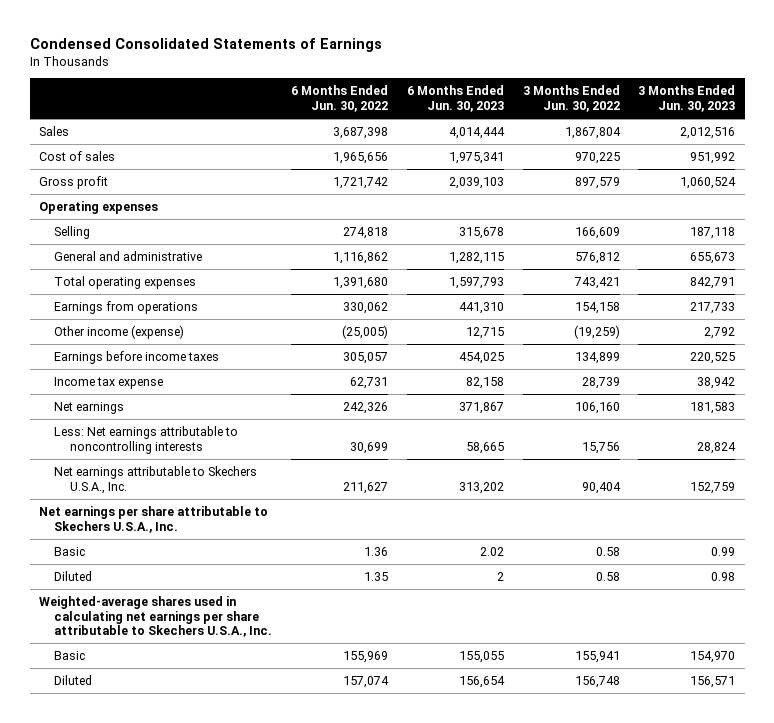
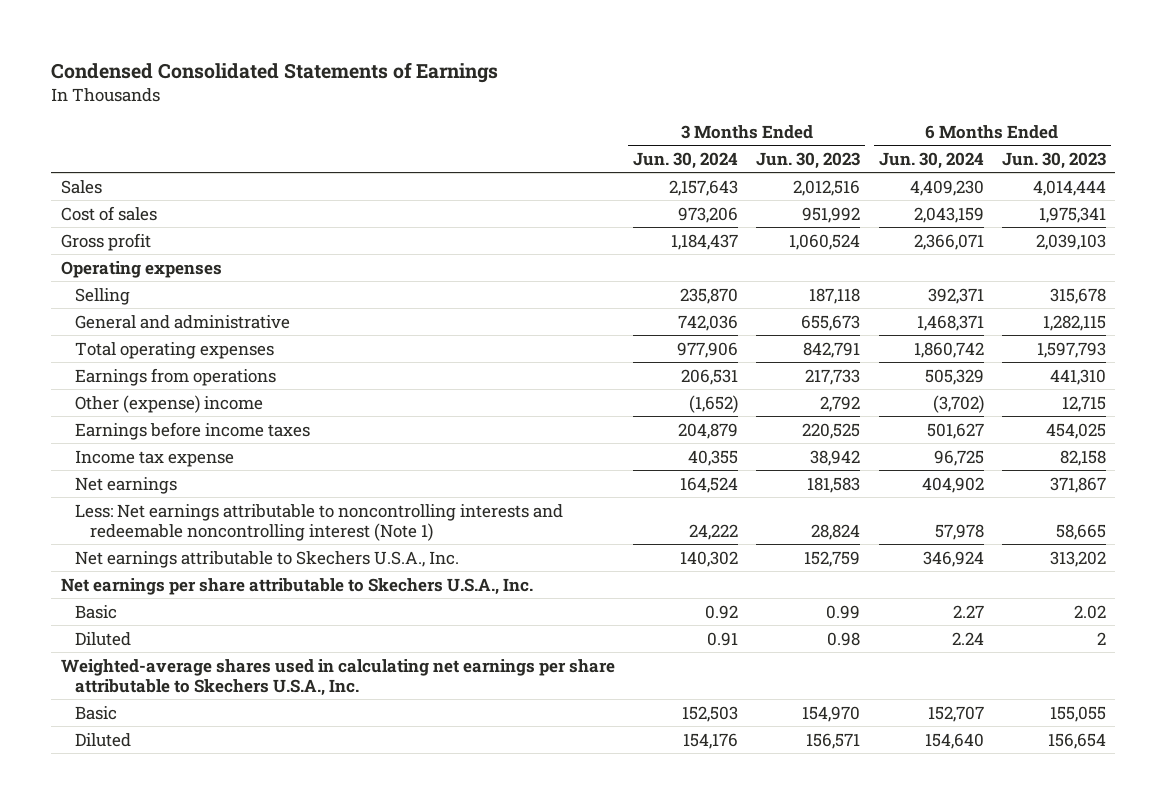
[291,85,389,113] 6 Months Ended Jun. 30, 2022 -> none
[522,85,620,113] 3 Months Ended Jun. 30, 2022 -> none
none -> [632,151,738,169] Jun. 30, 2024
none -> [878,151,984,169] Jun. 30, 2024
[54,324,185,339] Other income (expense) -> [75,394,264,413] Other (expense) income
[54,425,239,454] Less: Net earnings attributable to noncontrolling interests -> [75,503,564,541] Less: Net earnings attributable to noncontrolling interests and redeemable noncontrolling interest (Note 1)

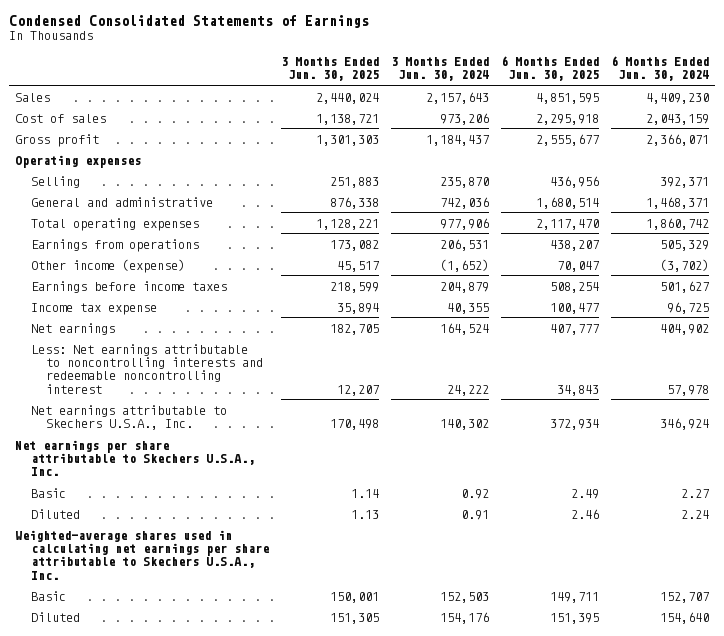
[756,151,861,169] Jun. 30, 2023 -> none
[1002,151,1107,169] Jun. 30, 2023 -> none
none -> [280,57,379,82] 3 Months Ended Jun. 30, 2025
none -> [500,56,599,82] 6 Months Ended Jun. 30, 2025
[75,394,264,413] Other (expense) income -> [30,258,185,273] Other income (expense)
[75,503,564,541] Less: Net earnings attributable to noncontrolling interests and redeemable noncontrolling interest (Note 1) -> [30,343,263,394] Less: Net earnings attributable to noncontrolling interests and redeemable noncontrolling interest

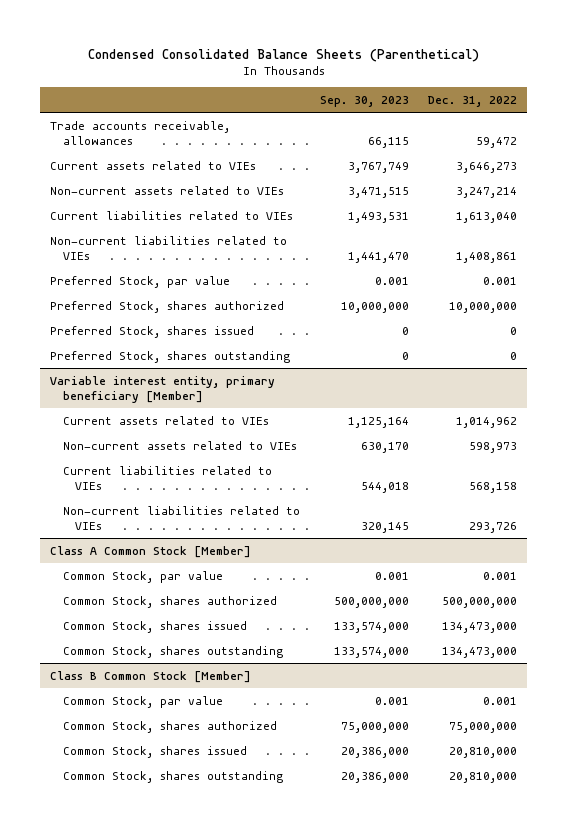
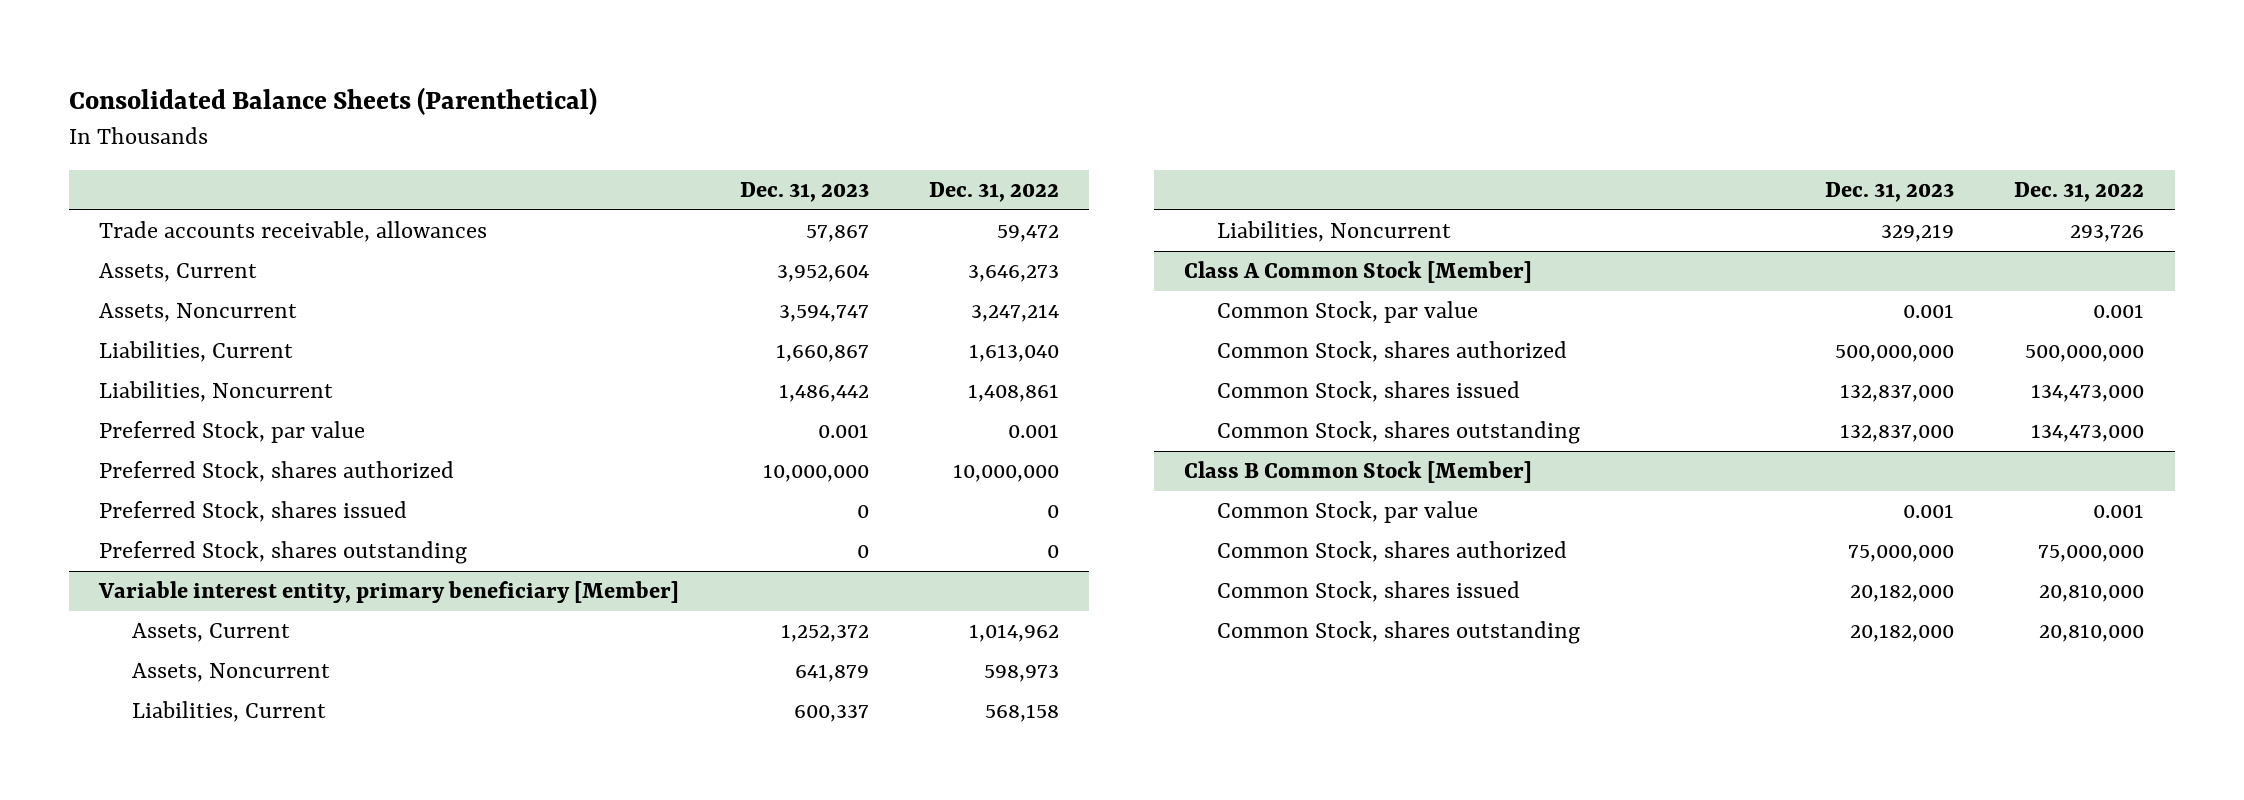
[87,49,479,63] Condensed Consolidated Balance Sheets (Parenthetical) -> [69,87,598,116] Consolidated Balance Sheets (Parenthetical)
[319,95,409,107] Sep. 30, 2023 -> none
none -> [739,182,869,203] Dec. 31, 2023
[50,160,257,170] Current assets related to VIEs -> [99,263,258,283] Assets, Current
[50,185,285,195] Non-current assets related to VIEs -> [99,303,298,323] Assets, Noncurrent
[50,210,294,220] Current liabilities related to VIEs -> [99,341,294,363] Liabilities, Current
[50,235,288,261] Non-current liabilities related to VIEs -> [99,381,334,403] Liabilities, Noncurrent
[62,415,269,425] Current assets related to VIEs -> [132,623,291,643] Assets, Current
[62,440,297,450] Non-current assets related to VIEs -> [132,663,331,683] Assets, Noncurrent
[62,465,272,491] Current liabilities related to VIEs -> [132,701,327,723] Liabilities, Current
[62,505,300,531] Non-current liabilities related to VIEs -> [1217,221,1452,243] Liabilities, Noncurrent

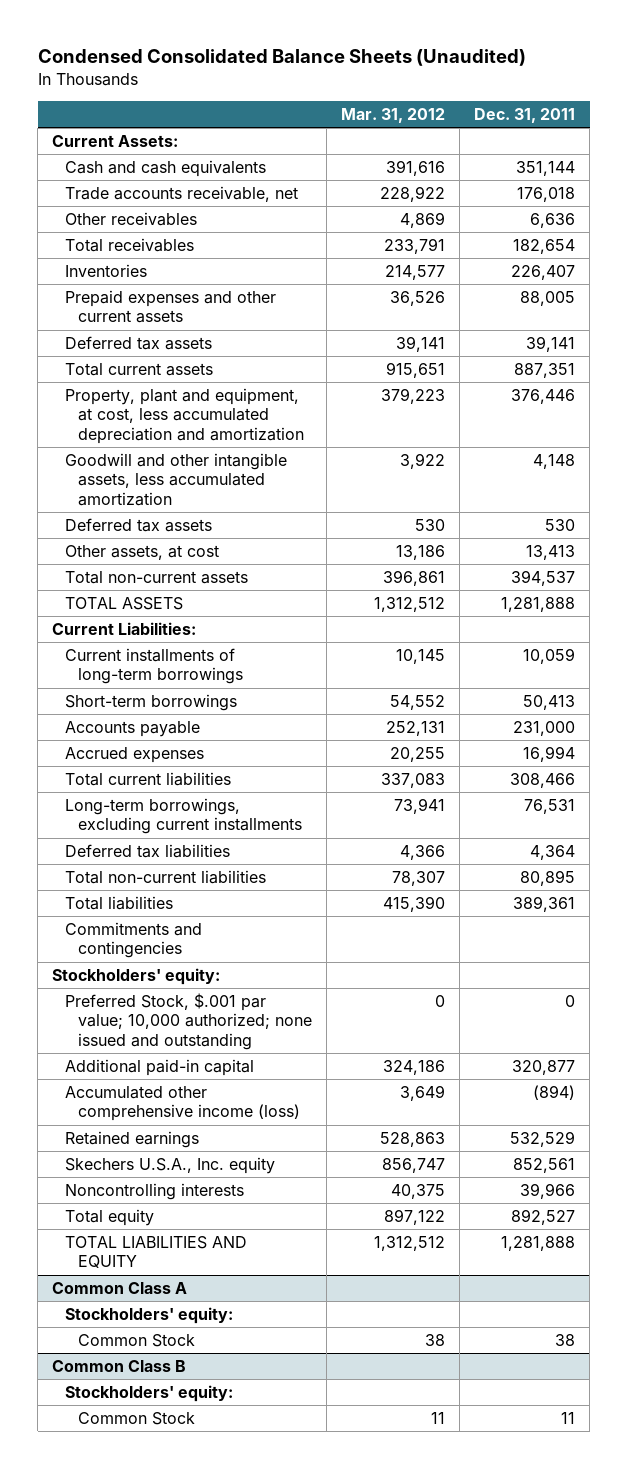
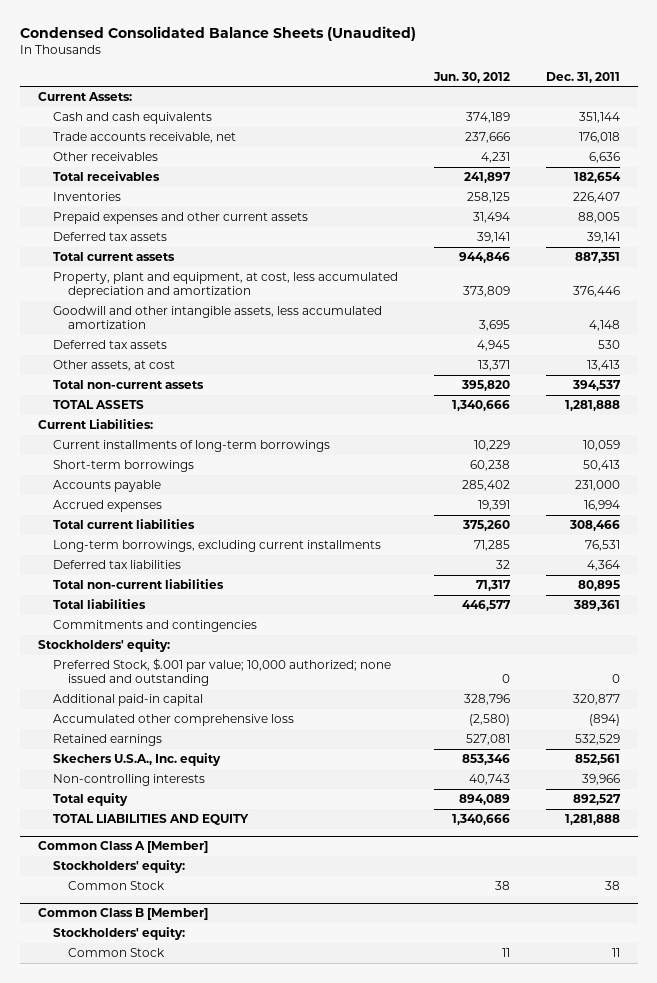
[341,107,446,123] Mar. 31, 2012 -> none
none -> [432,71,510,83] Jun. 30, 2012
[65,1086,300,1122] Accumulated other comprehensive income (loss) -> [52,714,294,727] Accumulated other comprehensive loss
[65,1183,245,1201] Noncontrolling interests -> [52,774,205,787] Non-controlling interests
[52,1282,188,1295] Common Class A -> [37,841,208,854] Common Class A [Member]
[52,1360,187,1373] Common Class B -> [37,908,208,921] Common Class B [Member]

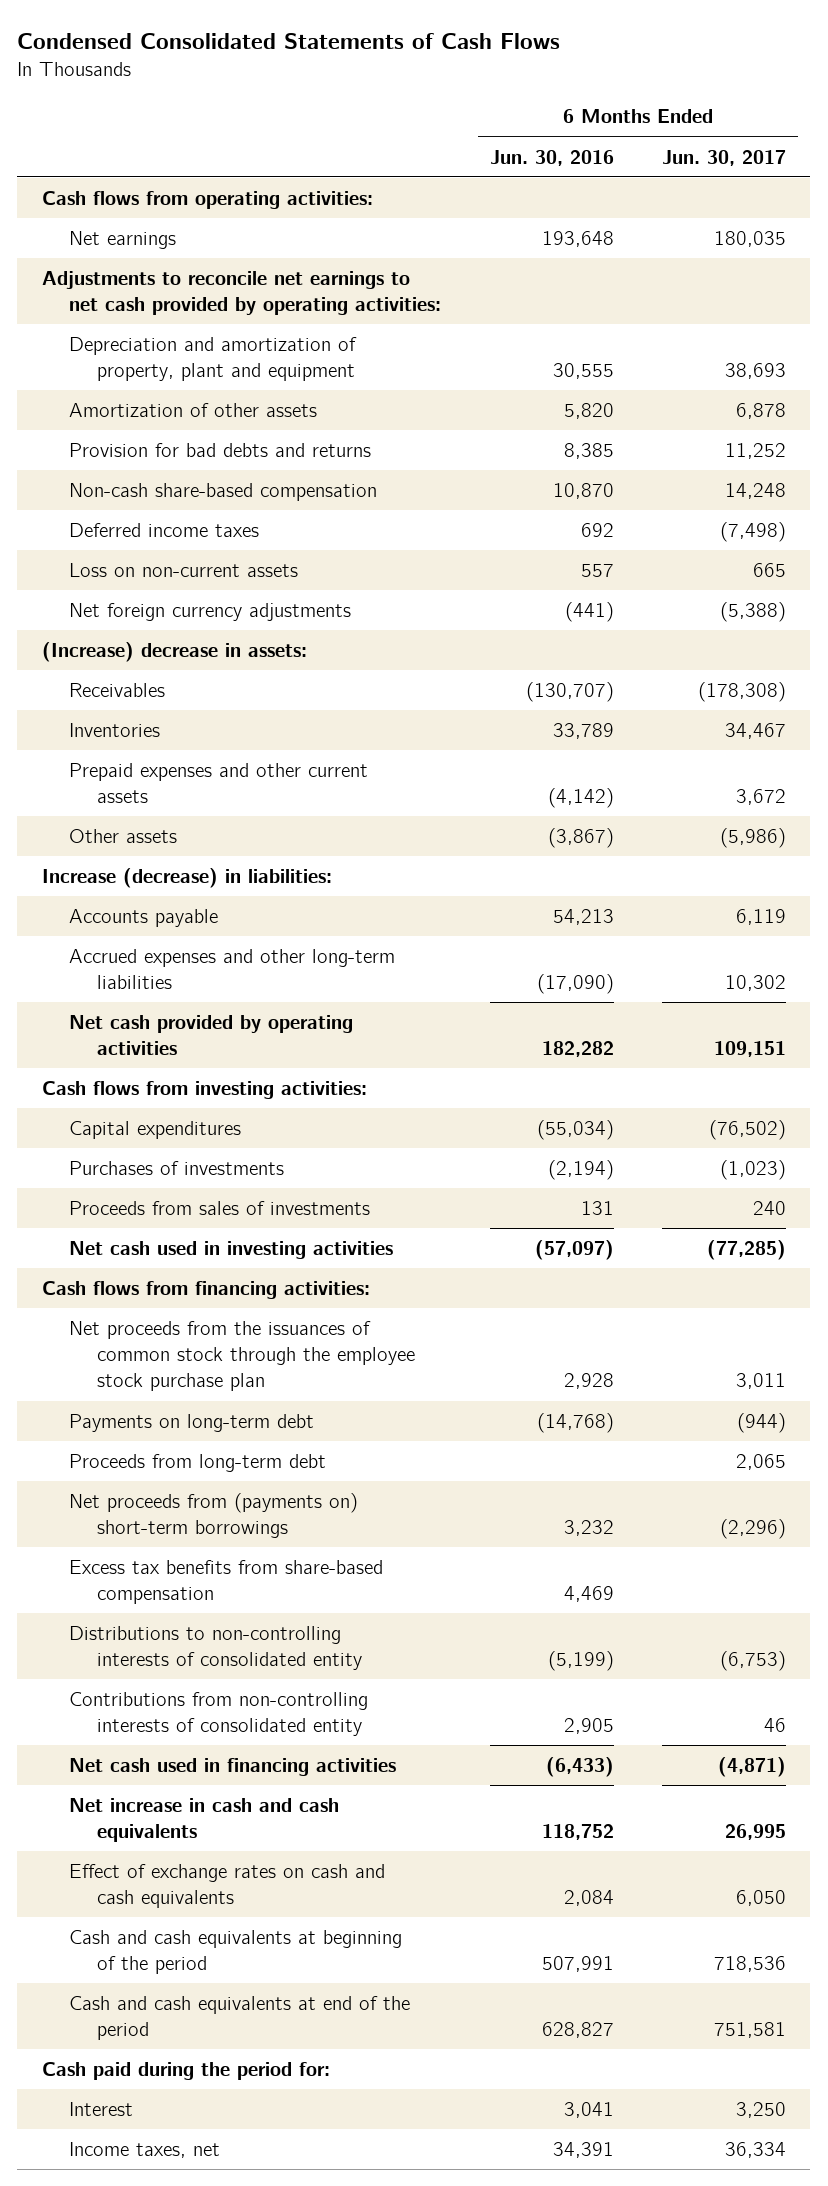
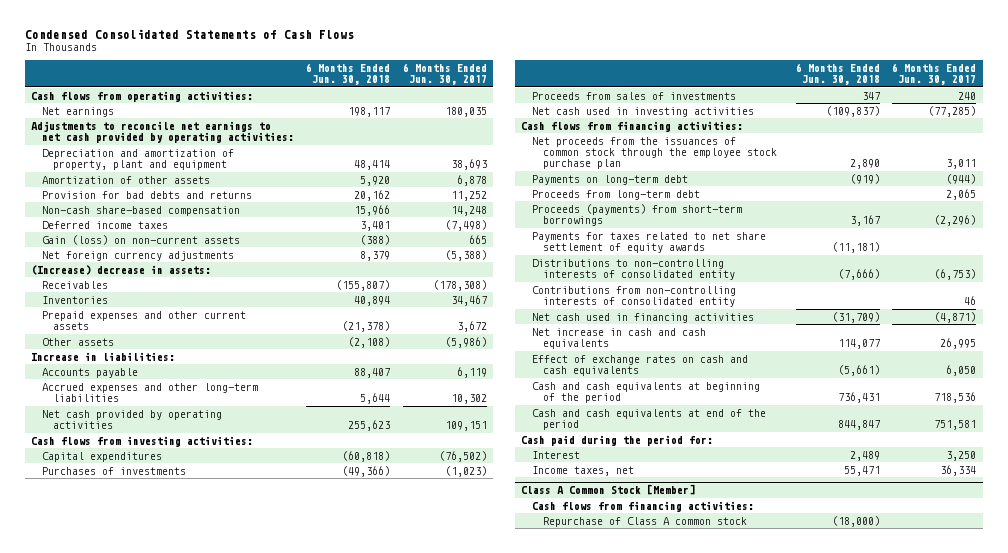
[489,149,614,166] Jun. 30, 2016 -> none
none -> [306,62,391,85] 6 Months Ended Jun. 30, 2018
[69,563,299,578] Loss on non-current assets -> [42,234,241,245] Gain (loss) on non-current assets
[41,868,332,889] Increase (decrease) in liabilities: -> [31,351,176,361] Increase in liabilities:
[69,1560,384,1605] Excess tax benefits from share-based compensation -> none
[69,1493,359,1539] Net proceeds from (payments on) short-term borrowings -> [531,203,742,227] Proceeds (payments) from short-term borrowings
none -> [531,231,766,254] Payments for taxes related to net share settlement of equity awards
none -> [521,484,696,496] Class A Common Stock [Member]
none -> [531,500,754,512] Cash flows from financing activities:
none -> [542,516,747,527] Repurchase of Class A common stock

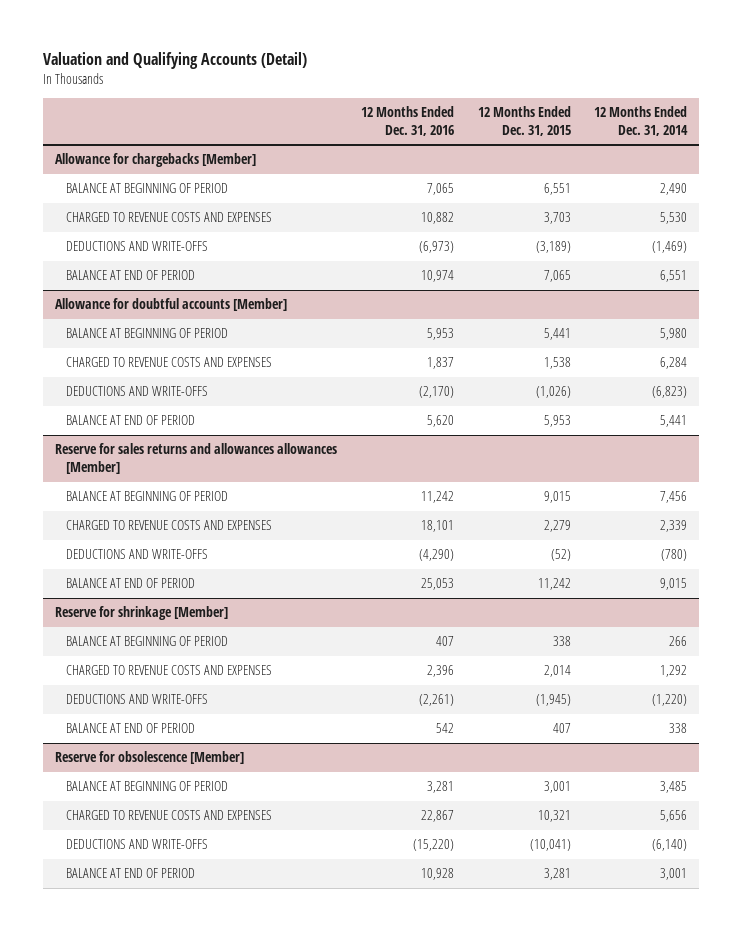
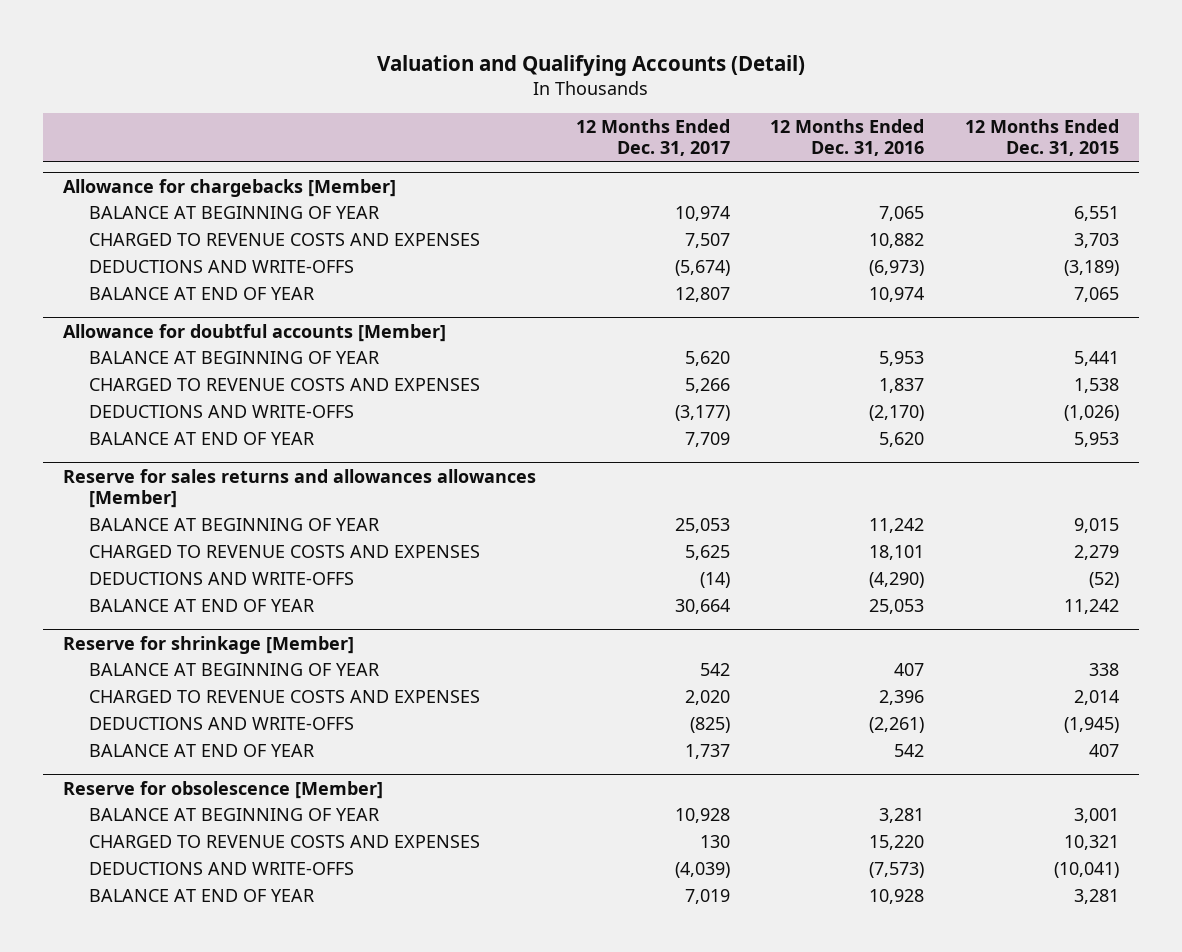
[594,105,689,137] 12 Months Ended Dec. 31, 2014 -> none
none -> [576,118,731,157] 12 Months Ended Dec. 31, 2017
[66,183,229,194] BALANCE AT BEGINNING OF PERIOD -> [88,205,379,219] BALANCE AT BEGINNING OF YEAR
[66,270,196,281] BALANCE AT END OF PERIOD -> [88,286,314,300] BALANCE AT END OF YEAR
[66,328,229,339] BALANCE AT BEGINNING OF PERIOD -> [88,350,379,364] BALANCE AT BEGINNING OF YEAR
[66,415,196,426] BALANCE AT END OF PERIOD -> [88,431,314,445] BALANCE AT END OF YEAR
[66,491,229,502] BALANCE AT BEGINNING OF PERIOD -> [88,517,379,531] BALANCE AT BEGINNING OF YEAR
[66,578,196,589] BALANCE AT END OF PERIOD -> [88,598,314,612] BALANCE AT END OF YEAR
[66,636,229,647] BALANCE AT BEGINNING OF PERIOD -> [88,662,379,676] BALANCE AT BEGINNING OF YEAR
[66,723,196,734] BALANCE AT END OF PERIOD -> [88,743,314,757] BALANCE AT END OF YEAR
[66,781,229,792] BALANCE AT BEGINNING OF PERIOD -> [88,807,379,821] BALANCE AT BEGINNING OF YEAR
[420,810,454,823] 22,867 -> [869,834,925,850] 15,220
[412,839,454,852] (15,220) -> [869,861,925,878] (7,573)
[66,868,196,879] BALANCE AT END OF PERIOD -> [88,888,314,902] BALANCE AT END OF YEAR

